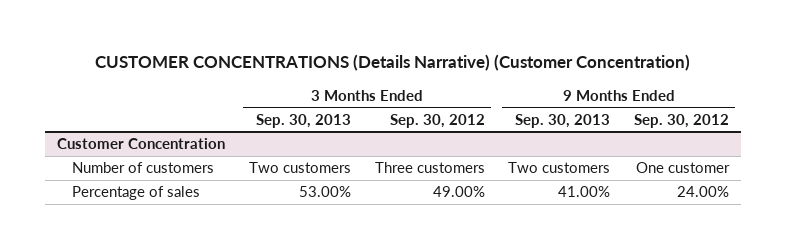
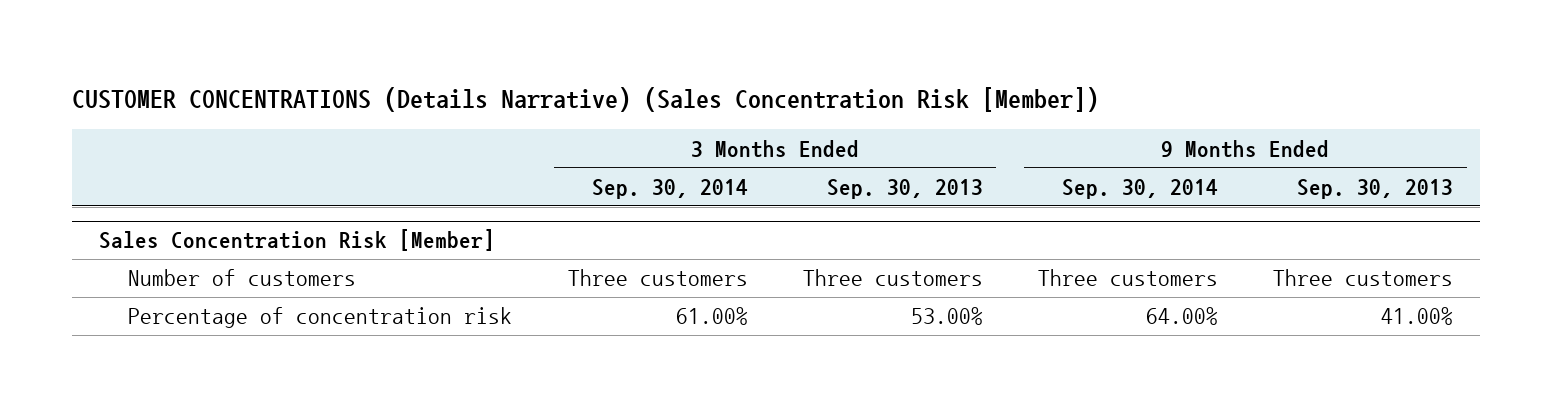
[95,54,691,72] CUSTOMER CONCENTRATIONS (Details Narrative) (Customer Concentration) -> [71,86,1099,112] CUSTOMER CONCENTRATIONS (Details Narrative) (Sales Concentration Risk [Member])
[389,113,485,128] Sep. 30, 2012 -> none
[633,113,729,128] Sep. 30, 2012 -> none
none -> [591,178,748,199] Sep. 30, 2014
none -> [1061,178,1218,199] Sep. 30, 2014
[57,138,226,150] Customer Concentration -> none
none -> [99,229,496,252] Sales Concentration Risk [Member]
[248,162,351,174] Two customers -> [802,269,983,287] Three customers
[508,162,611,174] Two customers -> [1272,269,1453,287] Three customers
[71,186,200,201] Percentage of sales -> [128,307,513,329] Percentage of concentration risk

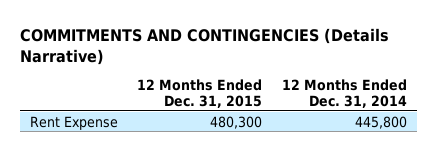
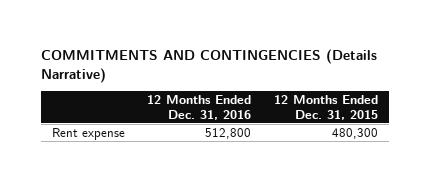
[281,79,407,109] 12 Months Ended Dec. 31, 2014 -> none
none -> [147,95,252,120] 12 Months Ended Dec. 31, 2016
[29,115,118,130] Rent Expense -> [52,127,126,140] Rent expense

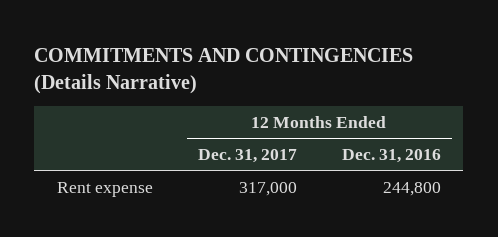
[273,95,378,120] 12 Months Ended Dec. 31, 2015 -> none
none -> [197,149,297,164] Dec. 31, 2017
[205,127,252,139] 512,800 -> [382,181,441,196] 244,800

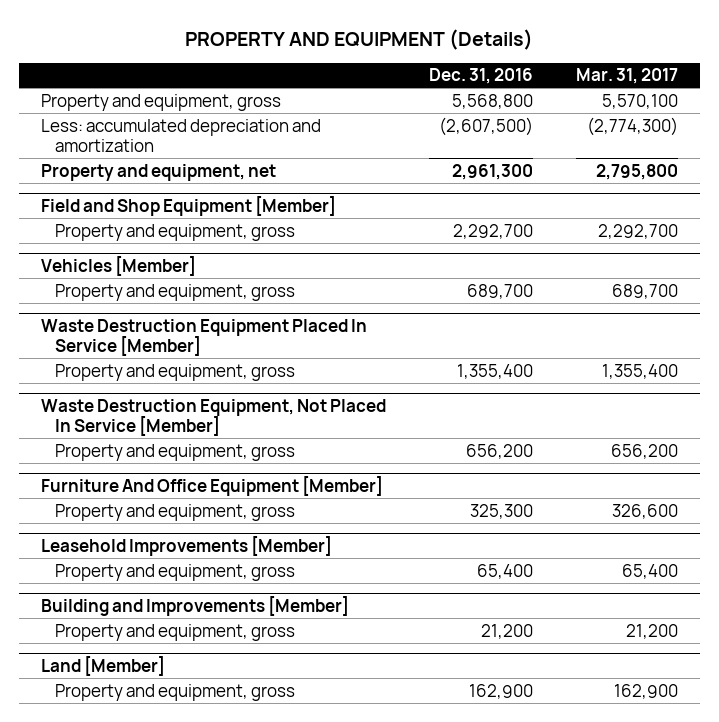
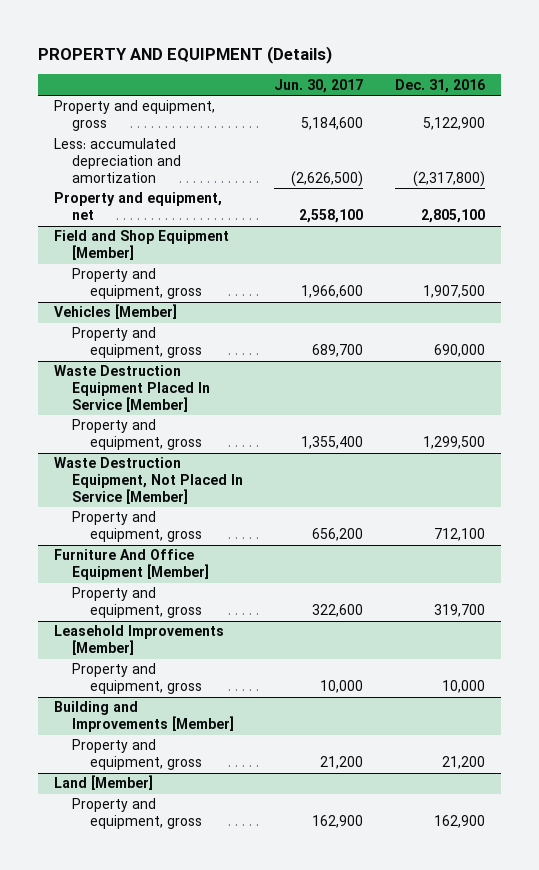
[575,68,678,85] Mar. 31, 2017 -> none
none -> [274,78,364,93] Jun. 30, 2017
[451,93,533,109] 5,568,800 -> [422,117,485,131] 5,122,900
[438,116,533,136] (2,607,500) -> [412,171,485,188] (2,317,800)
[451,163,533,180] 2,961,300 -> [420,209,485,224] 2,805,100
[452,223,533,239] 2,292,700 -> [422,285,485,299] 1,907,500
[466,283,533,299] 689,700 -> [433,344,485,358] 690,000
[456,363,533,379] 1,355,400 -> [422,436,485,450] 1,299,500
[465,443,533,459] 656,200 -> [433,528,485,542] 712,100
[469,503,533,519] 325,300 -> [433,604,485,618] 319,700
[476,563,533,579] 65,400 -> [441,680,485,694] 10,000

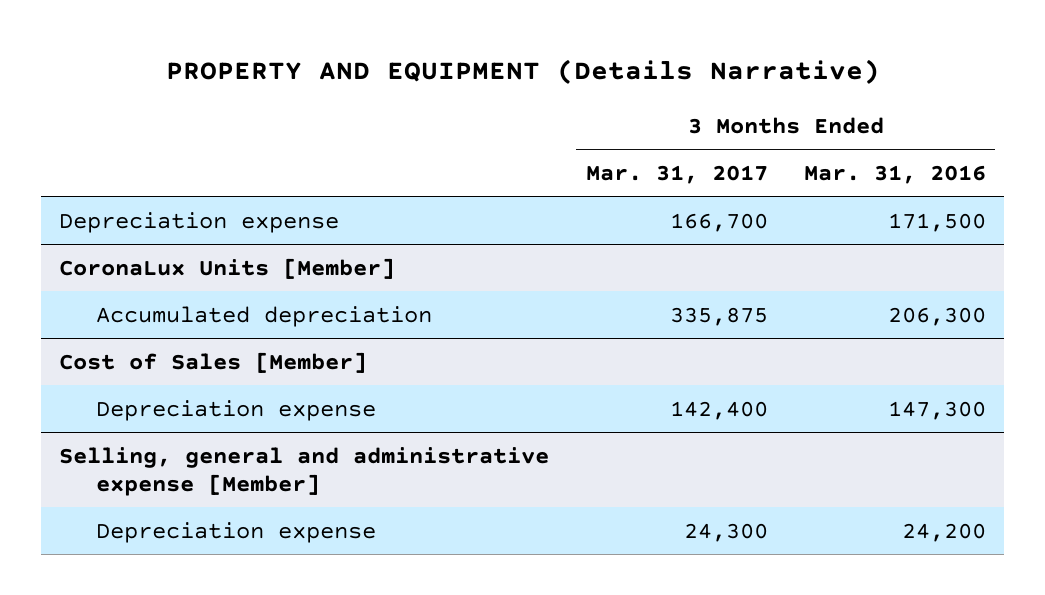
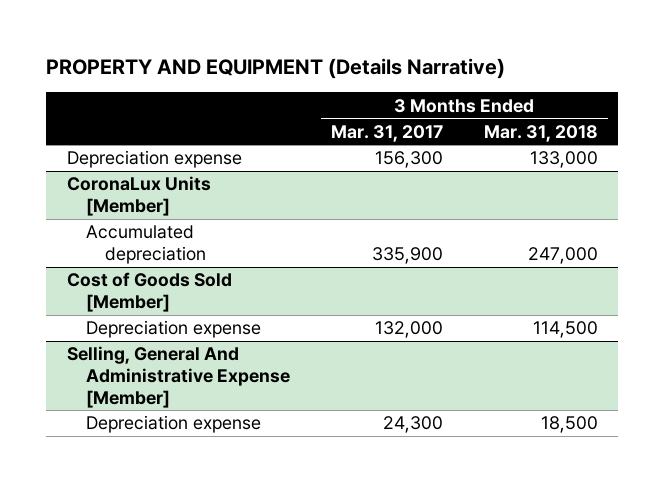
[803,165,986,185] Mar. 31, 2016 -> none
none -> [483,124,598,142] Mar. 31, 2018
[669,212,768,232] 166,700 -> [374,151,443,169] 156,300
[669,306,768,326] 335,875 -> [371,247,443,265] 335,900
[59,351,368,373] Cost of Sales [Member] -> [66,272,232,313] Cost of Goods Sold [Member]
[669,400,768,420] 142,400 -> [374,321,443,339] 132,000
[59,446,550,496] Selling, general and administrative expense [Member] -> [66,346,290,408] Selling, General And Administrative Expense [Member]

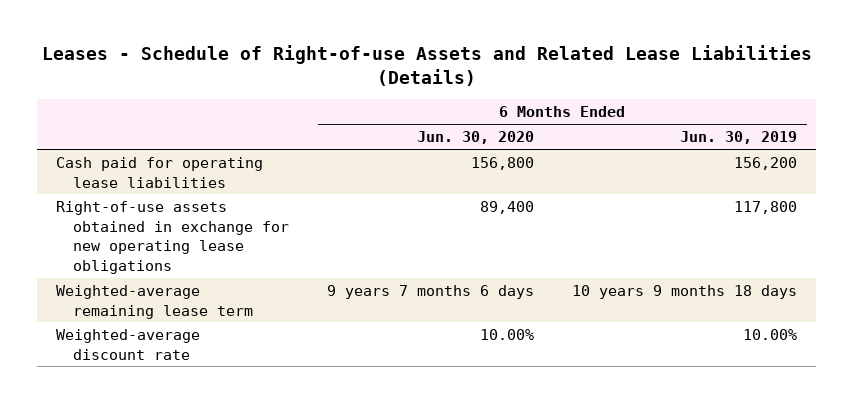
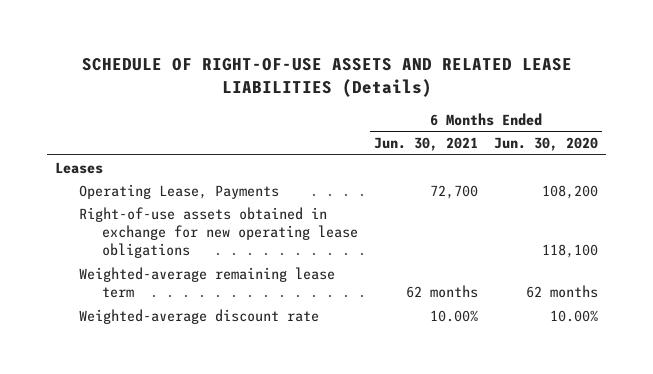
[41,45,812,87] Leases - Schedule of Right-of-use Assets and Related Lease Liabilities (Details) -> [81,58,572,98] SCHEDULE OF RIGHT-OF-USE ASSETS AND RELATED LEASE LIABILITIES (Details)
[680,131,798,145] Jun. 30, 2019 -> none
none -> [373,137,478,152] Jun. 30, 2021
none -> [55,161,104,174] Leases
[55,157,263,188] Cash paid for operating lease liabilities -> [78,183,279,199] Operating Lease, Payments
[471,157,535,171] 156,800 -> [541,184,598,199] 108,200
[480,201,535,215] 89,400 -> [541,244,598,259] 118,100
[327,285,535,300] 9 years 7 months 6 days -> [525,285,598,299] 62 months

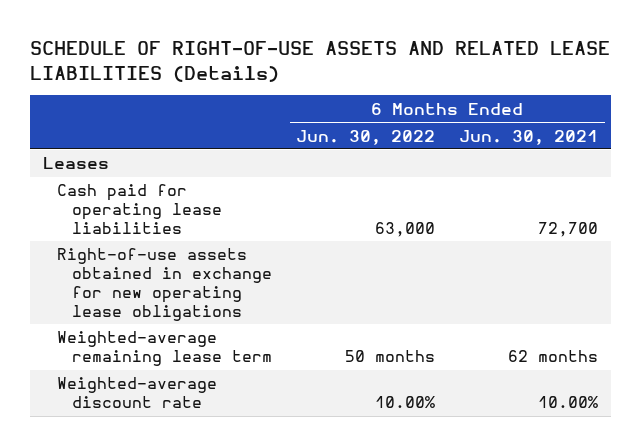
[493,137,598,152] Jun. 30, 2020 -> none
none -> [296,129,436,145] Jun. 30, 2022
[78,183,279,199] Operating Lease, Payments -> [57,184,222,235] Cash paid for operating lease liabilities

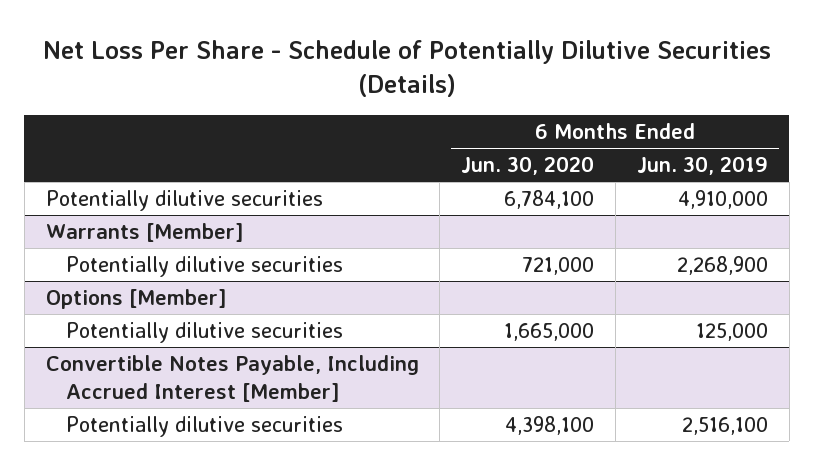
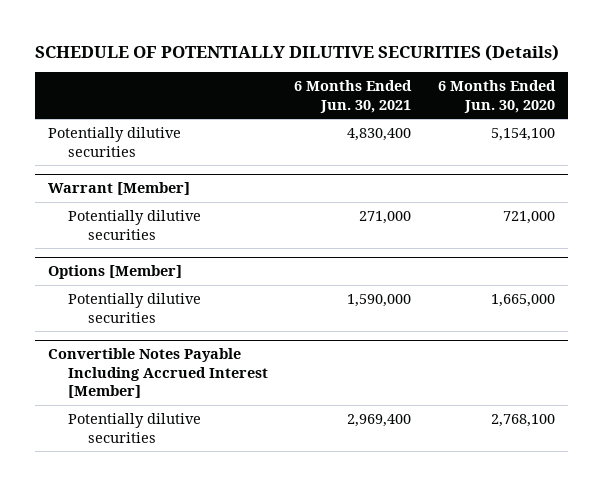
[42,39,771,97] Net Loss Per Share - Schedule of Potentially Dilutive Securities (Details) -> [34,43,559,61] SCHEDULE OF POTENTIALLY DILUTIVE SECURITIES (Details)
[637,156,769,176] Jun. 30, 2019 -> none
none -> [294,80,413,113] 6 Months Ended Jun. 30, 2021
[504,190,595,210] 6,784,100 -> [490,127,555,141] 5,154,100
[45,223,244,243] Warrants [Member] -> [47,182,190,196] Warrant [Member]
[45,355,419,403] Convertible Notes Payable, Including Accrued Interest [Member] -> [47,348,268,399] Convertible Notes Payable Including Accrued Interest [Member]
[505,416,595,436] 4,398,100 -> [490,413,555,427] 2,768,100

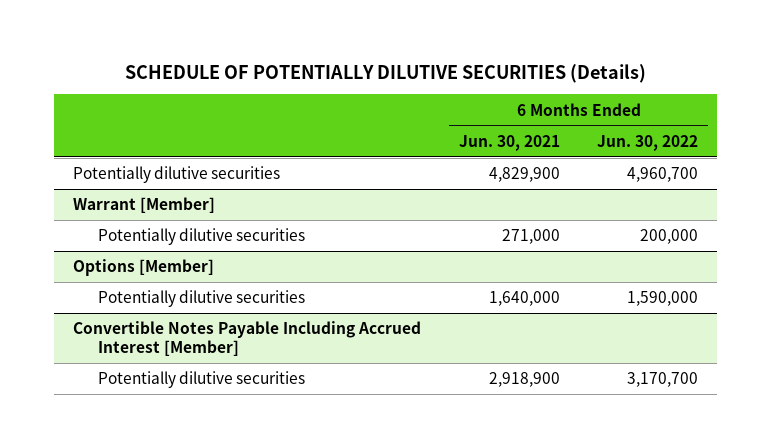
[437,80,556,113] 6 Months Ended Jun. 30, 2020 -> none
none -> [597,134,699,151] Jun. 30, 2022
[347,127,412,141] 4,830,400 -> [488,167,560,183] 4,829,900
[347,293,412,307] 1,590,000 -> [488,291,560,307] 1,640,000
[347,413,412,427] 2,969,400 -> [488,372,560,388] 2,918,900

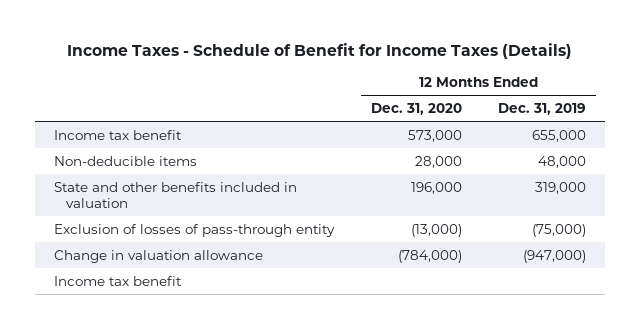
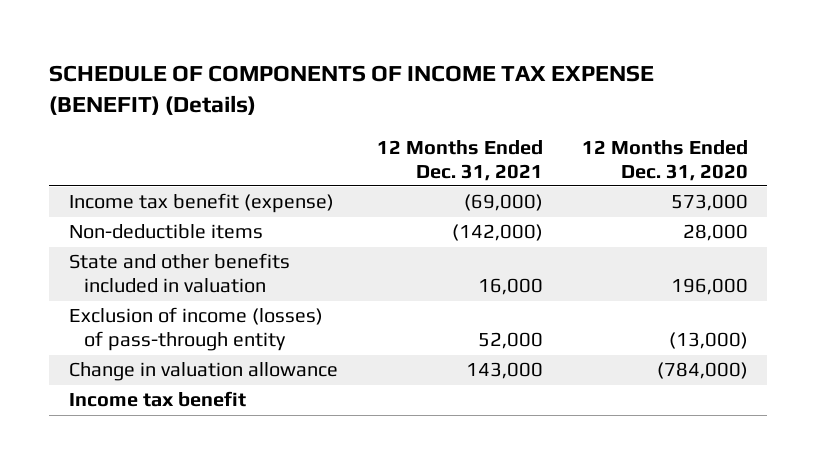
[67,43,573,60] Income Taxes - Schedule of Benefit for Income Taxes (Details) -> [49,64,655,115] SCHEDULE OF COMPONENTS OF INCOME TAX EXPENSE (BENEFIT) (Details)
[498,103,587,116] Dec. 31, 2019 -> none
none -> [376,139,543,181] 12 Months Ended Dec. 31, 2021
[53,129,182,140] Income tax benefit -> [68,193,334,214] Income tax benefit (expense)
[53,155,197,166] Non-deducible items -> [68,224,263,240] Non-deductible items
[53,223,335,237] Exclusion of losses of pass-through entity -> [68,307,323,352] Exclusion of income (losses) of pass-through entity

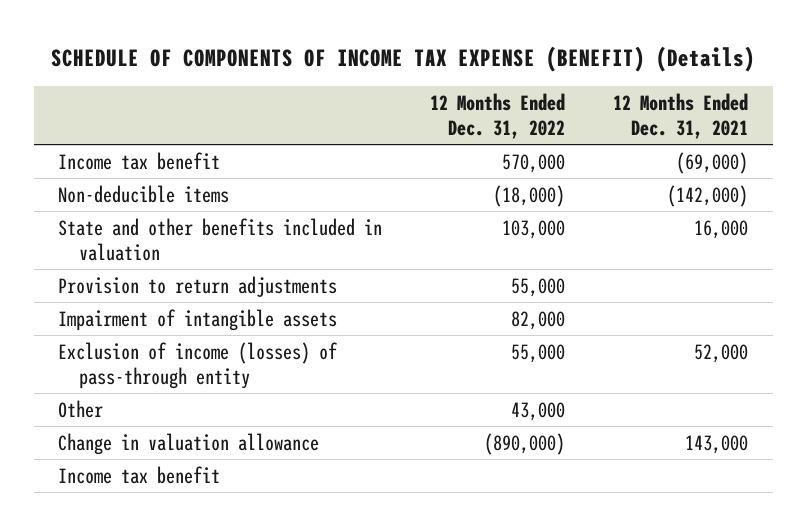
[581,139,748,181] 12 Months Ended Dec. 31, 2020 -> none
none -> [430,92,566,140] 12 Months Ended Dec. 31, 2022
[68,193,334,214] Income tax benefit (expense) -> [57,151,220,170] Income tax benefit
[68,224,263,240] Non-deductible items -> [57,184,229,203] Non-deducible items
none -> [57,275,337,297] Provision to return adjustments
none -> [57,308,337,331] Impairment of intangible assets
none -> [57,399,103,418] Other

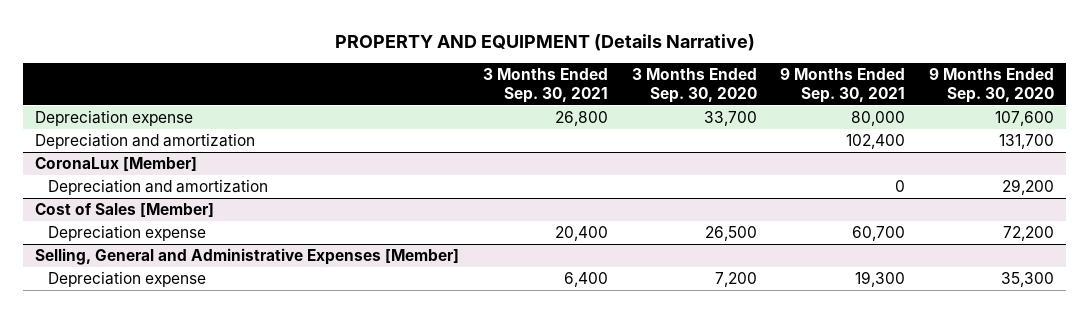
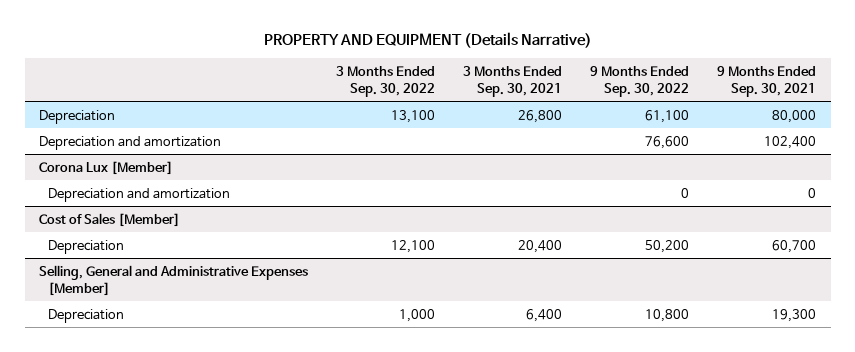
[631,68,757,104] 3 Months Ended Sep. 30, 2020 -> none
[928,68,1054,104] 9 Months Ended Sep. 30, 2020 -> none
none -> [336,66,436,97] 3 Months Ended Sep. 30, 2022
none -> [590,66,690,97] 9 Months Ended Sep. 30, 2022
[35,110,194,127] Depreciation expense -> [38,109,115,124] Depreciation
[35,157,198,172] CoronaLux [Member] -> [38,160,173,175] Corona Lux [Member]
[47,225,206,242] Depreciation expense -> [48,239,125,254] Depreciation
[47,271,206,288] Depreciation expense -> [48,308,125,323] Depreciation

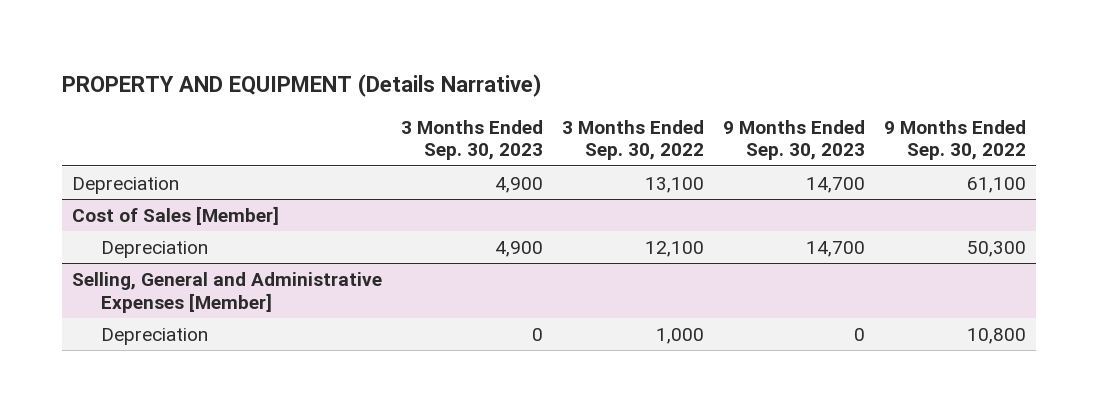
[463,66,563,97] 3 Months Ended Sep. 30, 2021 -> none
[717,66,817,97] 9 Months Ended Sep. 30, 2021 -> none
none -> [401,119,544,161] 3 Months Ended Sep. 30, 2023
none -> [723,119,866,161] 9 Months Ended Sep. 30, 2023
[38,135,221,150] Depreciation and amortization -> none
[38,160,173,175] Corona Lux [Member] -> none
[48,187,231,202] Depreciation and amortization -> none
[645,239,690,253] 50,200 -> [967,240,1027,257] 50,300

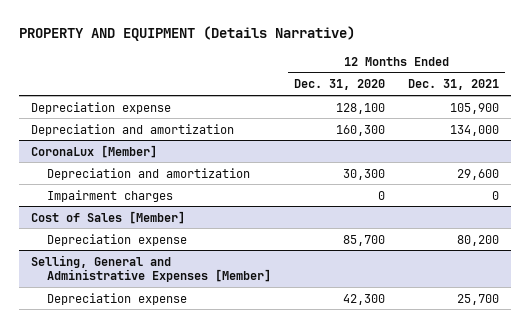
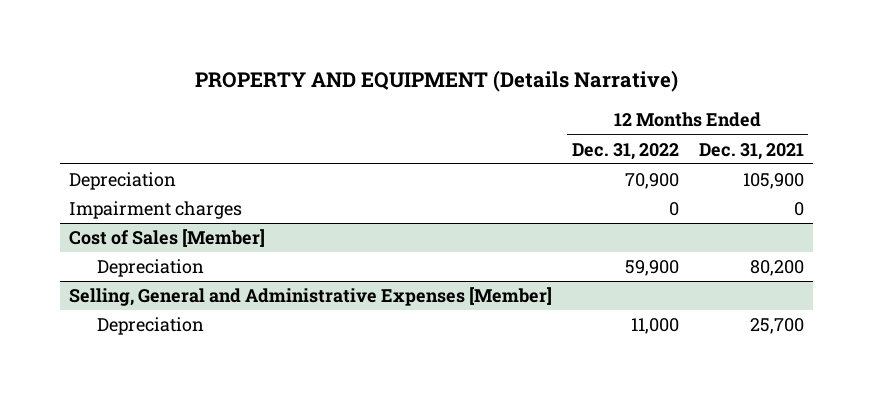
[293,79,385,91] Dec. 31, 2020 -> none
none -> [572,142,680,160] Dec. 31, 2022
[30,123,234,136] Depreciation and amortization -> none
[30,144,157,158] CoronaLux [Member] -> none
[46,167,250,180] Depreciation and amortization -> none
[30,101,171,114] Depreciation expense -> [69,172,177,191] Depreciation
[46,233,187,246] Depreciation expense -> [96,259,204,278] Depreciation
[46,292,187,305] Depreciation expense -> [96,317,204,336] Depreciation

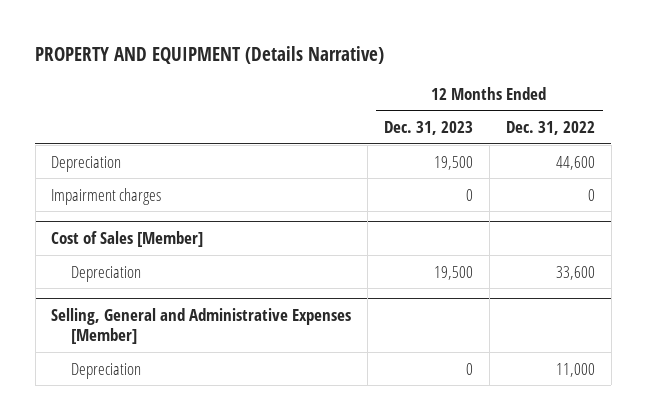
[698,142,804,160] Dec. 31, 2021 -> none
none -> [384,121,474,136] Dec. 31, 2023
[625,173,680,190] 70,900 -> [555,155,595,170] 44,600
[625,260,680,277] 59,900 -> [555,265,595,280] 33,600

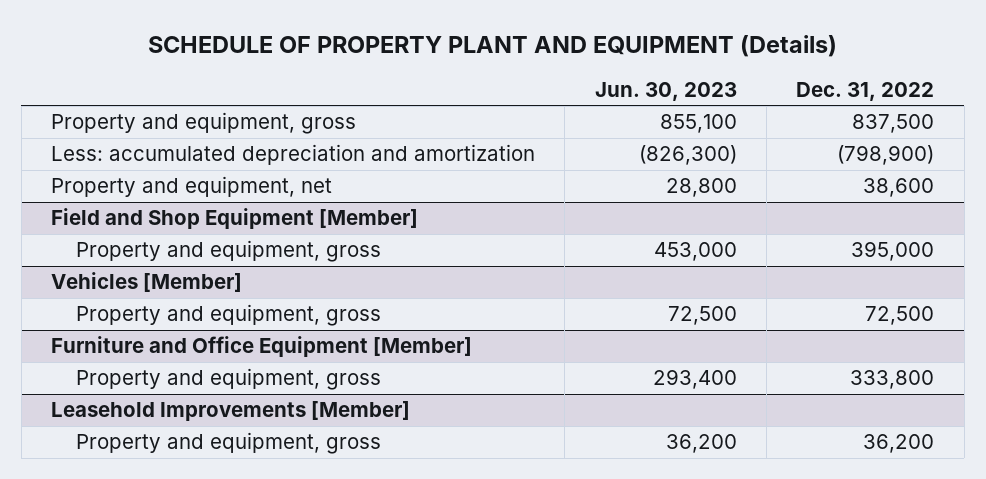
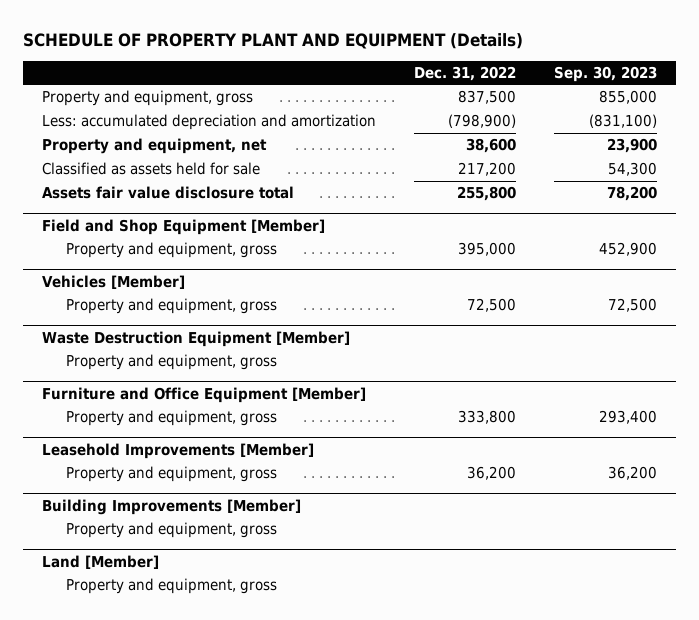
[594,81,737,101] Jun. 30, 2023 -> none
none -> [553,65,657,82] Sep. 30, 2023
none -> [42,162,261,176] Classified as assets held for sale
none -> [42,186,295,200] Assets fair value disclosure total
none -> [42,330,351,347] Waste Destruction Equipment [Member]
none -> [65,354,277,371] Property and equipment, gross
none -> [42,498,302,515] Building Improvements [Member]
none -> [65,522,277,539] Property and equipment, gross
none -> [42,554,160,569] Land [Member]
none -> [65,578,277,595] Property and equipment, gross

